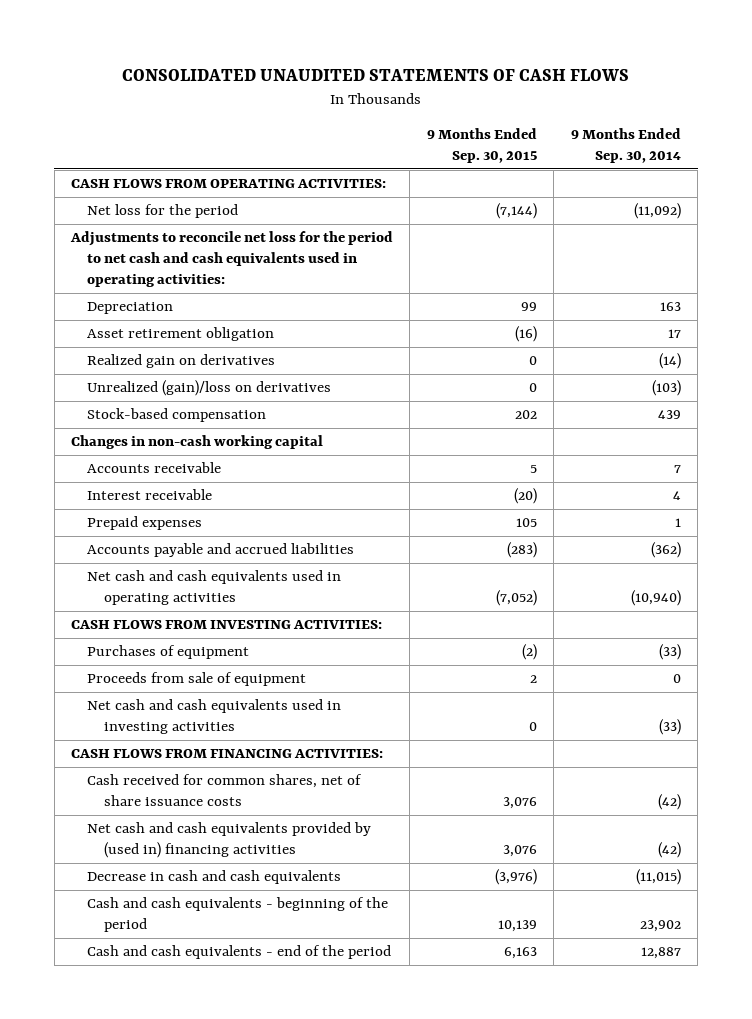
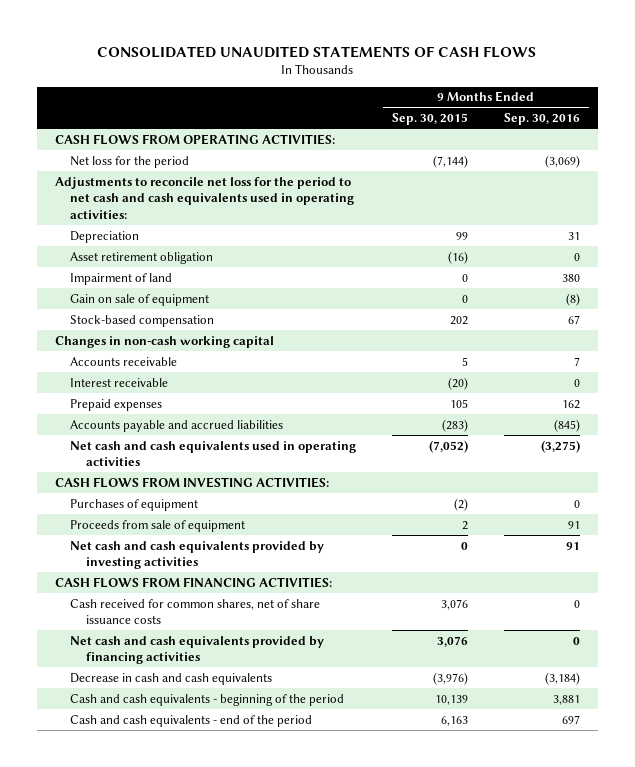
[570,128,681,163] 9 Months Ended Sep. 30, 2014 -> none
none -> [504,113,581,126] Sep. 30, 2016
[87,354,276,369] Realized gain on derivatives -> none
[87,380,332,397] Unrealized (gain)/loss on derivatives -> none
none -> [70,272,173,285] Impairment of land
none -> [70,293,210,306] Gain on sale of equipment
[87,699,342,735] Net cash and cash equivalents used in investing activities -> [70,540,325,570] Net cash and cash equivalents provided by investing activities
[87,822,372,859] Net cash and cash equivalents provided by (used in) financing activities -> [70,635,325,665] Net cash and cash equivalents provided by financing activities

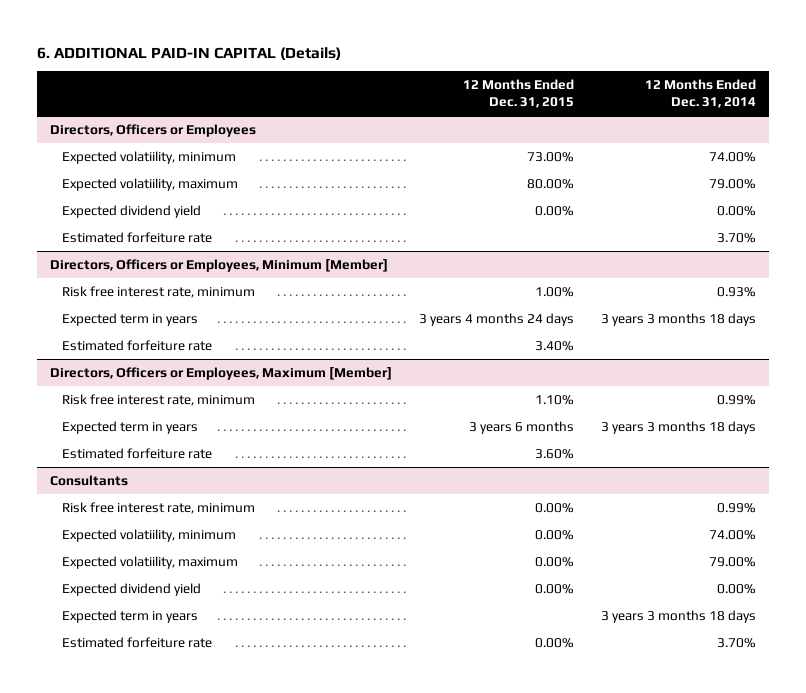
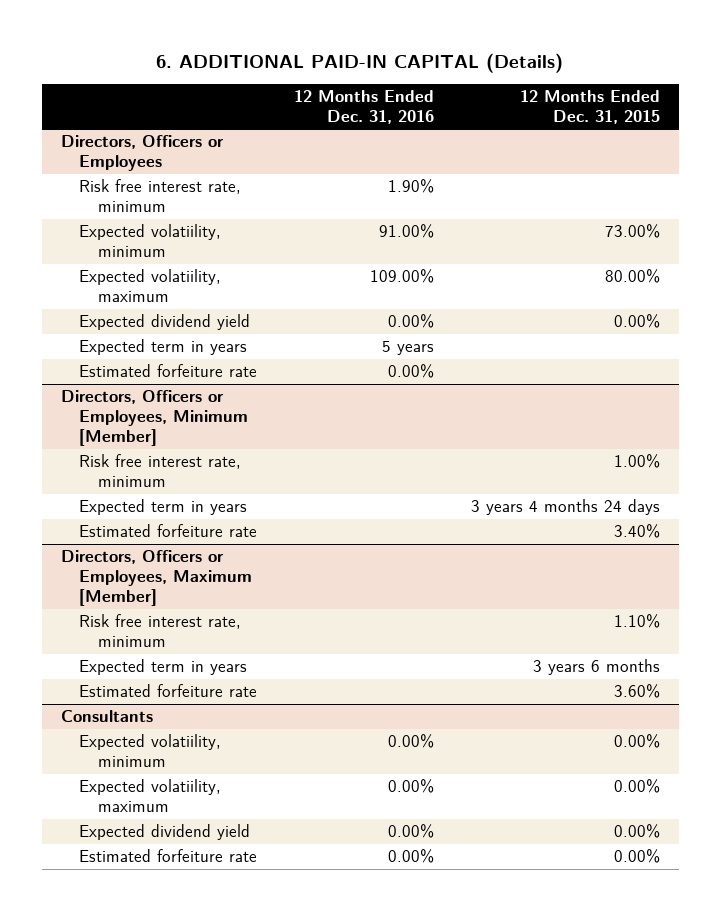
[644,79,756,109] 12 Months Ended Dec. 31, 2014 -> none
none -> [294,89,435,124] 12 Months Ended Dec. 31, 2016
none -> [79,178,242,213] Risk free interest rate, minimum
none -> [79,338,248,355] Expected term in years
[62,501,256,514] Risk free interest rate, minimum -> none
[62,609,199,623] Expected term in years -> none

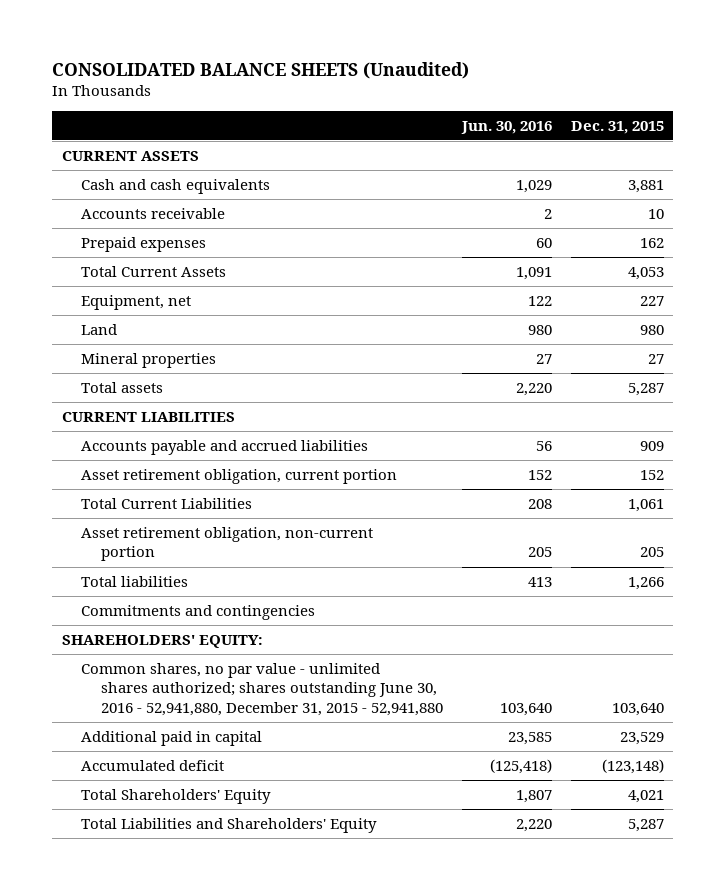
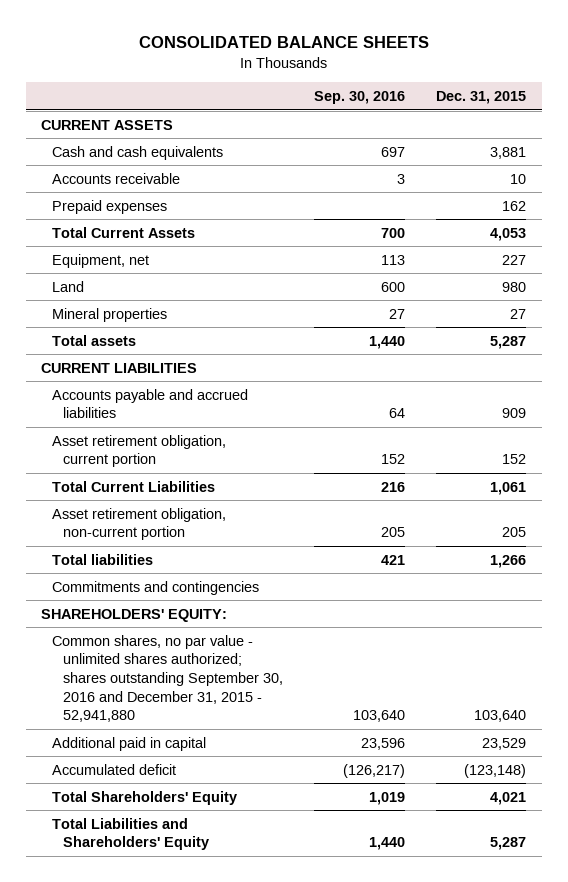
[52,61,470,79] CONSOLIDATED BALANCE SHEETS (Unaudited) -> [138,36,429,49] CONSOLIDATED BALANCE SHEETS
[460,120,552,134] Jun. 30, 2016 -> none
none -> [314,90,406,104] Sep. 30, 2016
[81,662,444,716] Common shares, no par value - unlimited shares authorized; shares outstanding June 30, 2016 - 52,941,880, December 31, 2015 - 52,941,880 -> [52,634,283,723] Common shares, no par value - unlimited shares authorized; shares outstanding September 30, 2016 and December 31, 2015 - 52,941,880

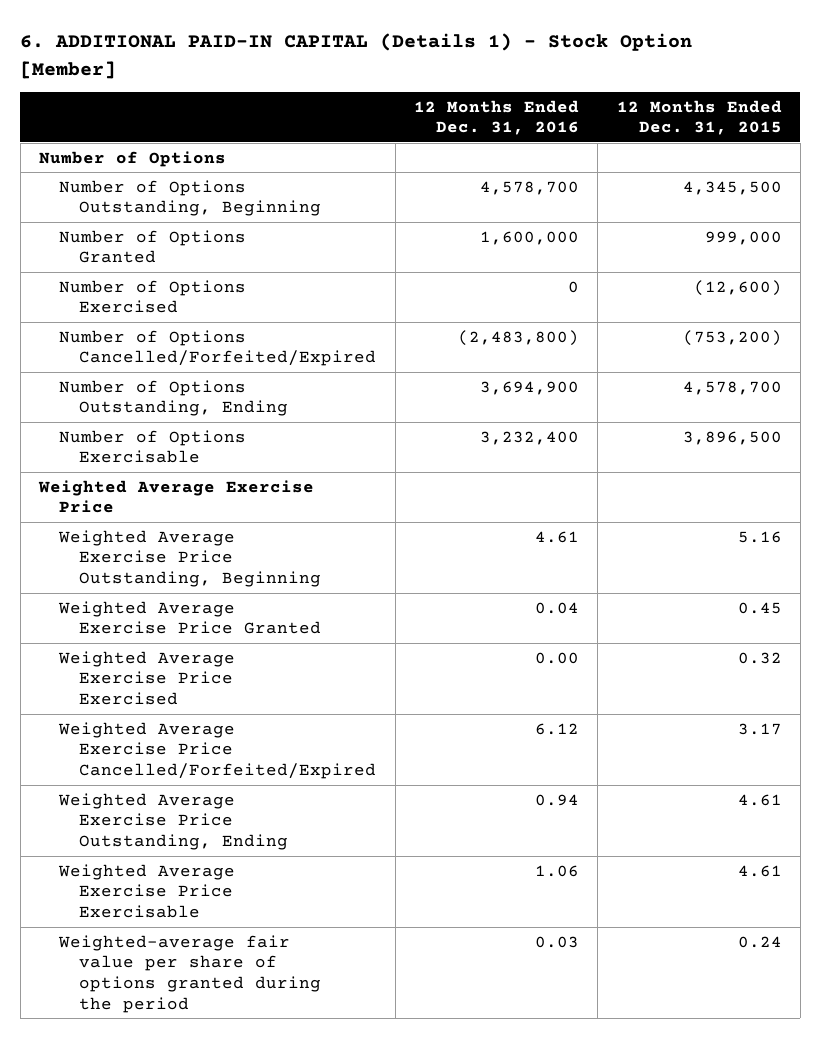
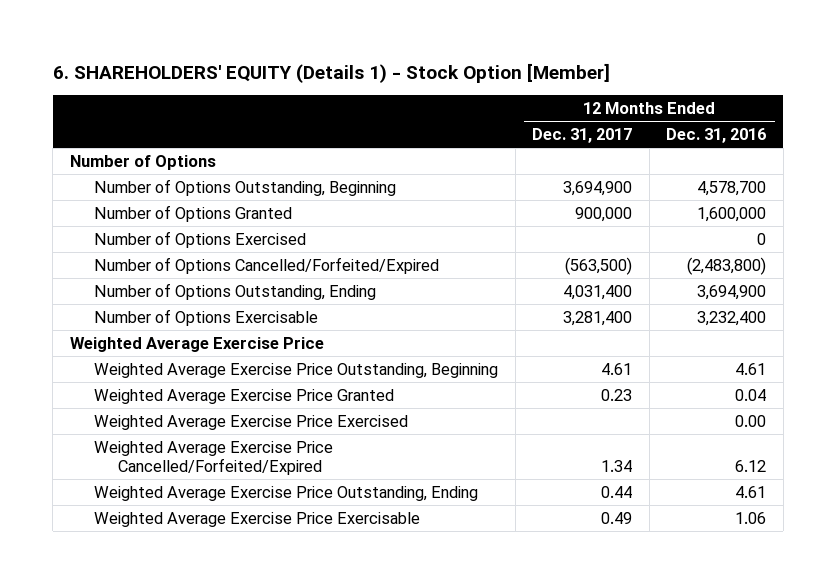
[20,33,693,79] 6. ADDITIONAL PAID-IN CAPITAL (Details 1) - Stock Option [Member] -> [52,62,610,83] 6. SHAREHOLDERS' EQUITY (Details 1) - Stock Option [Member]
[616,99,782,136] 12 Months Ended Dec. 31, 2015 -> none
none -> [532,128,633,144] Dec. 31, 2017
[534,793,579,806] 0.94 -> [735,485,767,498] 4.61
[58,934,322,1013] Weighted-average fair value per share of options granted during the period -> none

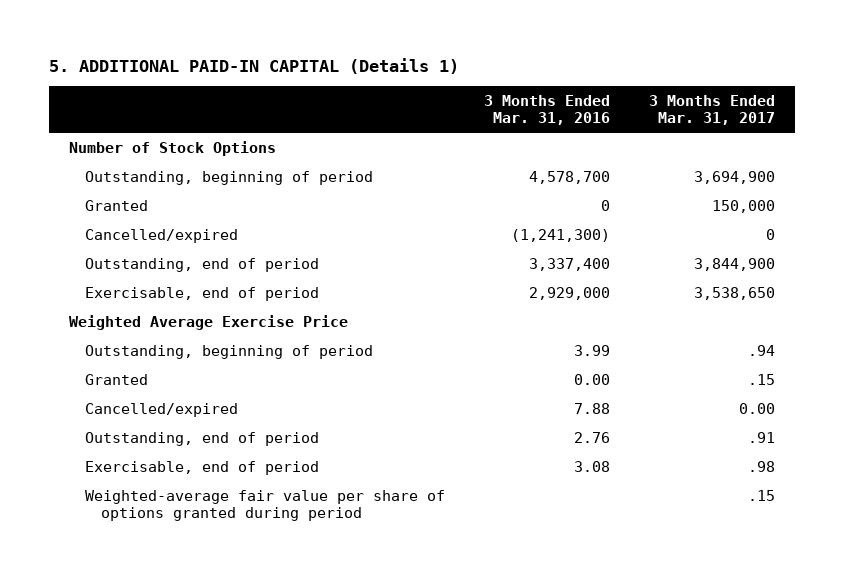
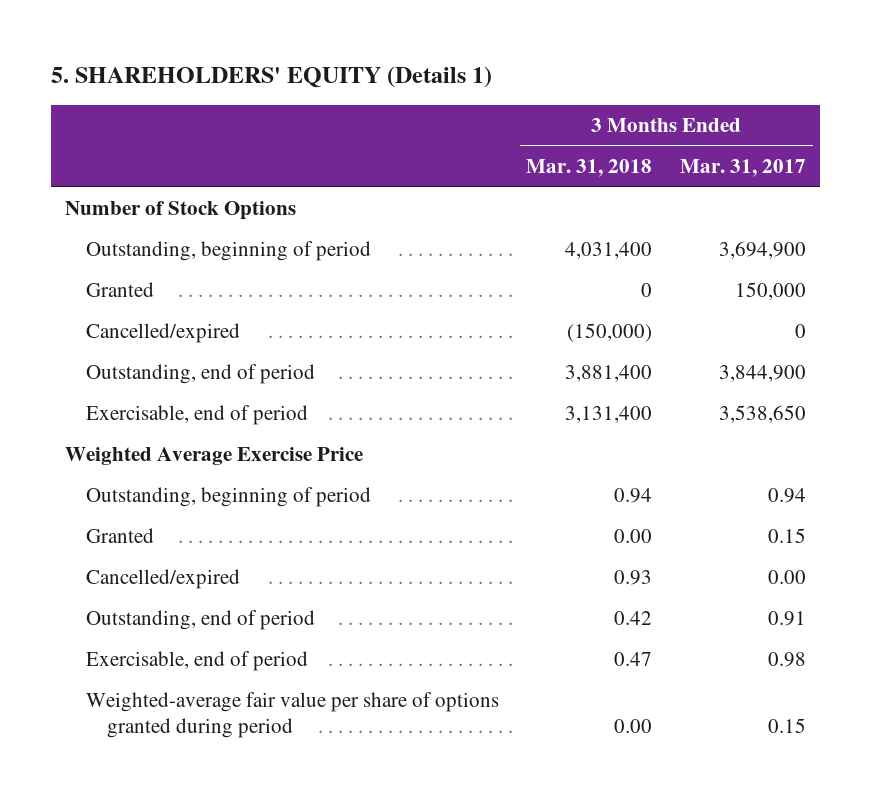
[49,57,460,74] 5. ADDITIONAL PAID-IN CAPITAL (Details 1) -> [50,66,492,89] 5. SHAREHOLDERS' EQUITY (Details 1)
[484,94,611,126] 3 Months Ended Mar. 31, 2016 -> none
none -> [526,158,653,177] Mar. 31, 2018
[748,344,776,356] .94 -> [768,488,807,504] 0.94
[748,373,776,385] .15 -> [768,528,807,544] 0.15
[748,431,776,443] .91 -> [768,611,807,627] 0.91
[748,460,776,472] .98 -> [768,652,807,668] 0.98
[748,489,776,501] .15 -> [768,718,807,734] 0.15

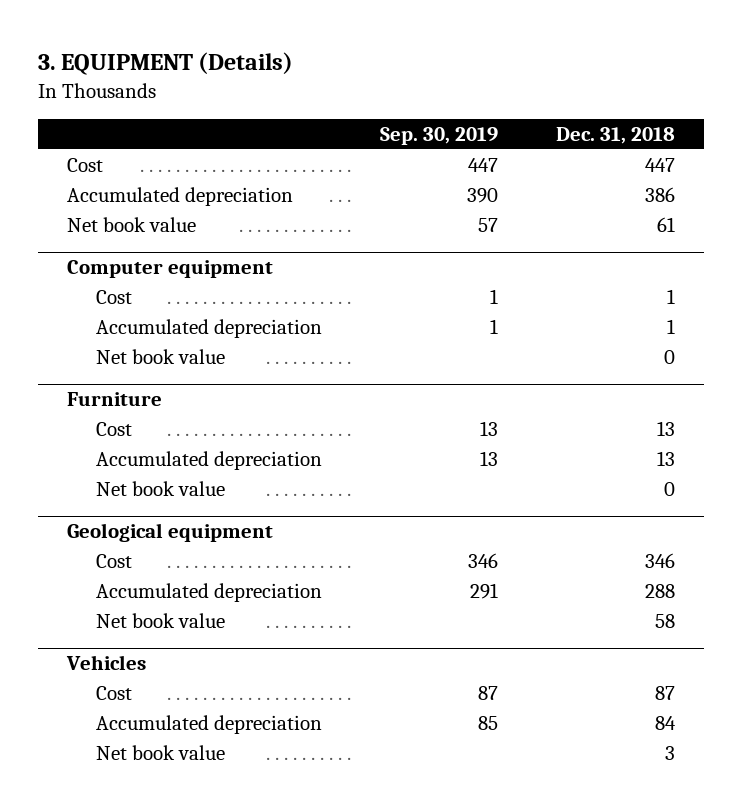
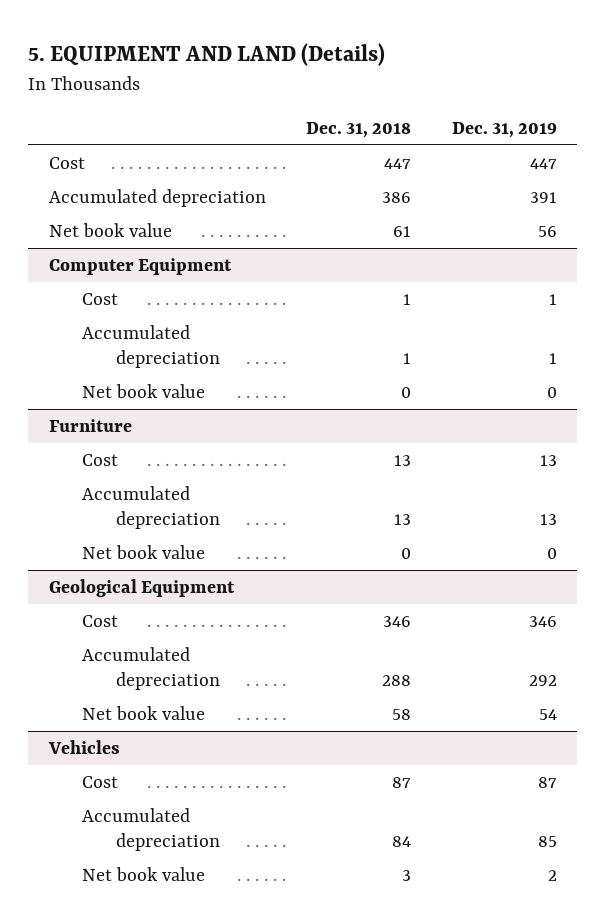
[37,52,293,76] 3. EQUIPMENT (Details) -> [28,43,386,67] 5. EQUIPMENT AND LAND (Details)
[379,126,498,145] Sep. 30, 2019 -> none
none -> [451,121,557,138] Dec. 31, 2019
[66,260,273,279] Computer equipment -> [48,257,232,275] Computer Equipment
[66,523,273,543] Geological equipment -> [48,578,235,597] Geological Equipment

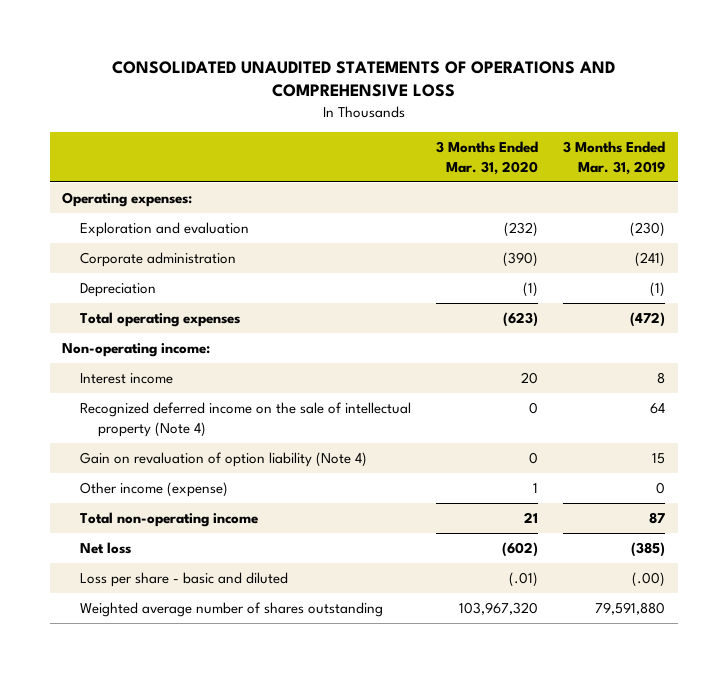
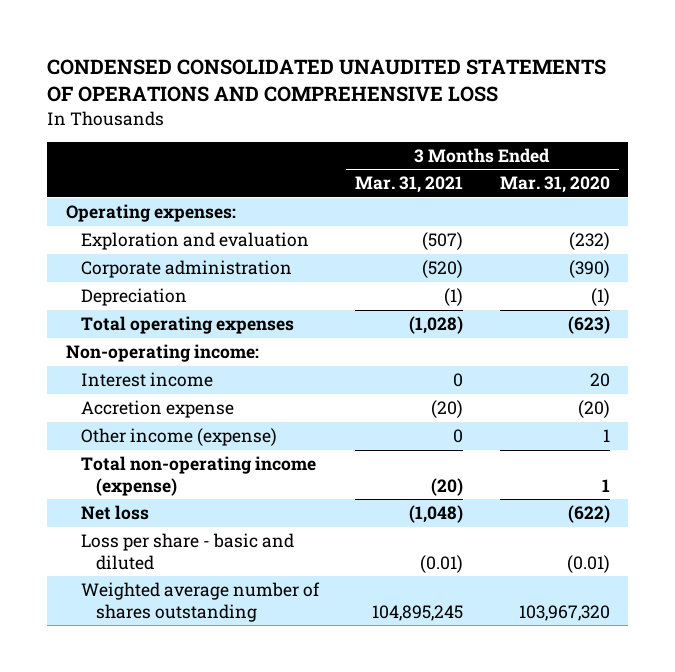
[111,61,615,98] CONSOLIDATED UNAUDITED STATEMENTS OF OPERATIONS AND COMPREHENSIVE LOSS -> [47,59,607,103] CONDENSED CONSOLIDATED UNAUDITED STATEMENTS OF OPERATIONS AND COMPREHENSIVE LOSS
[563,141,666,175] 3 Months Ended Mar. 31, 2019 -> none
none -> [355,176,464,194] Mar. 31, 2021
[80,402,412,437] Recognized deferred income on the sale of intellectual property (Note 4) -> none
[80,452,368,468] Gain on revaluation of option liability (Note 4) -> none
none -> [80,400,234,419] Accretion expense
[80,512,259,528] Total non-operating income -> [80,456,316,496] Total non-operating income (expense)
[524,512,539,524] 21 -> [601,478,610,492] 1
[502,542,539,558] (602) -> [567,505,610,524] (622)
[509,572,539,588] (.01) -> [566,554,610,573] (0.01)

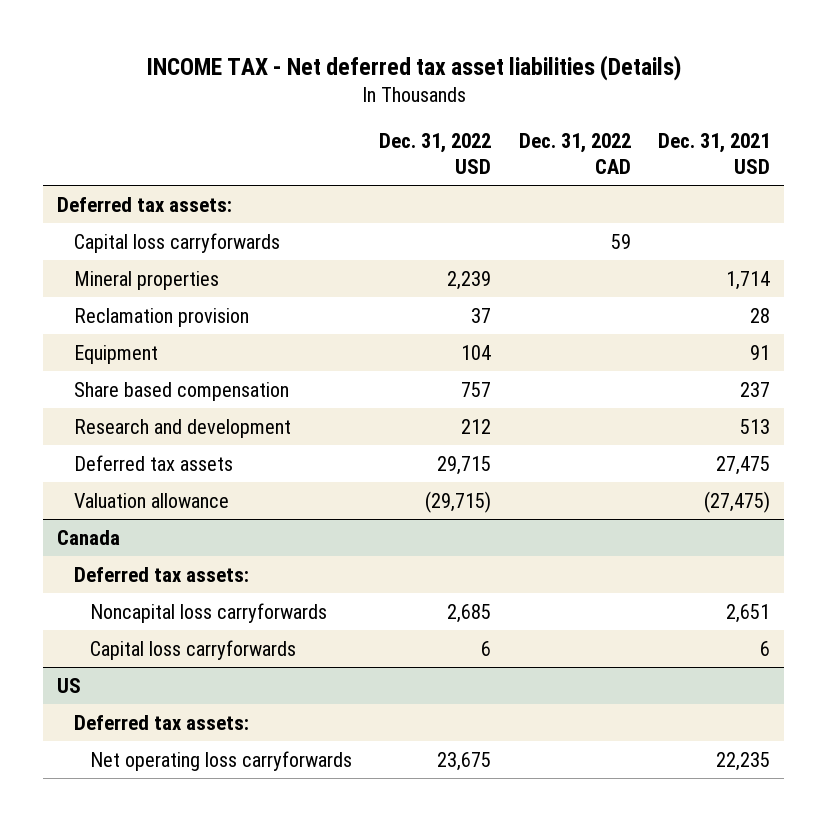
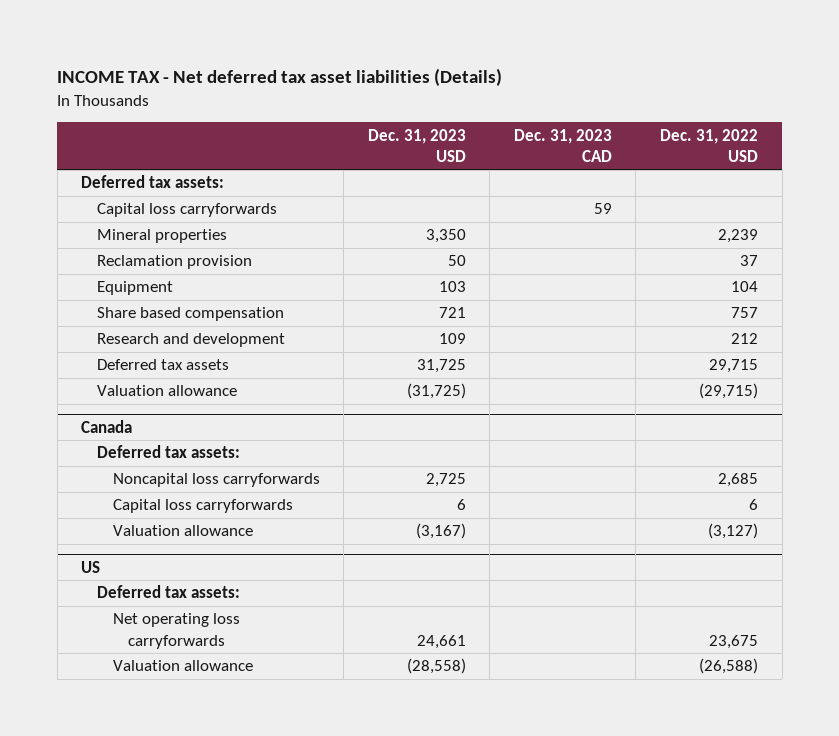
[518,132,631,174] Dec. 31, 2022 CAD -> none
[658,132,771,174] Dec. 31, 2021 USD -> none
none -> [367,128,466,163] Dec. 31, 2023 USD
none -> [513,128,612,163] Dec. 31, 2023 CAD
none -> [112,525,253,537] Valuation allowance
none -> [112,660,253,672] Valuation allowance

